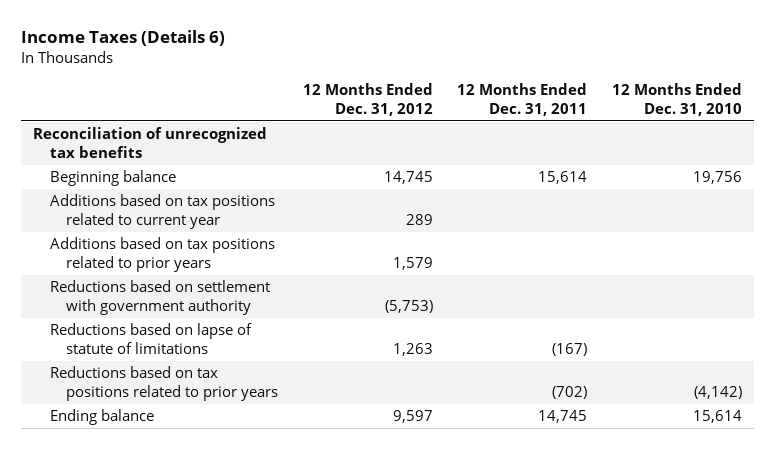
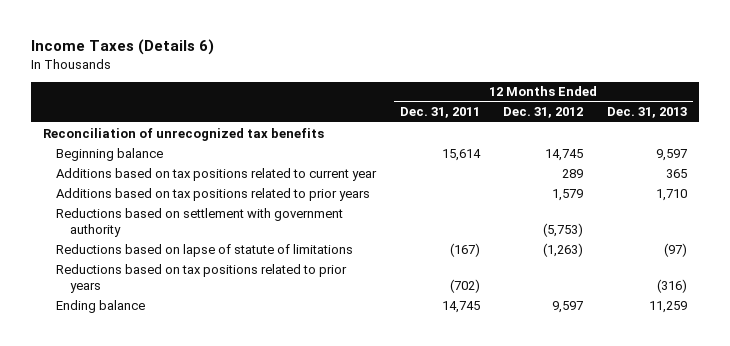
[611,82,742,116] 12 Months Ended Dec. 31, 2010 -> none
none -> [606,107,687,119] Dec. 31, 2013
[392,343,433,357] 1,263 -> [543,242,584,257] (1,263)

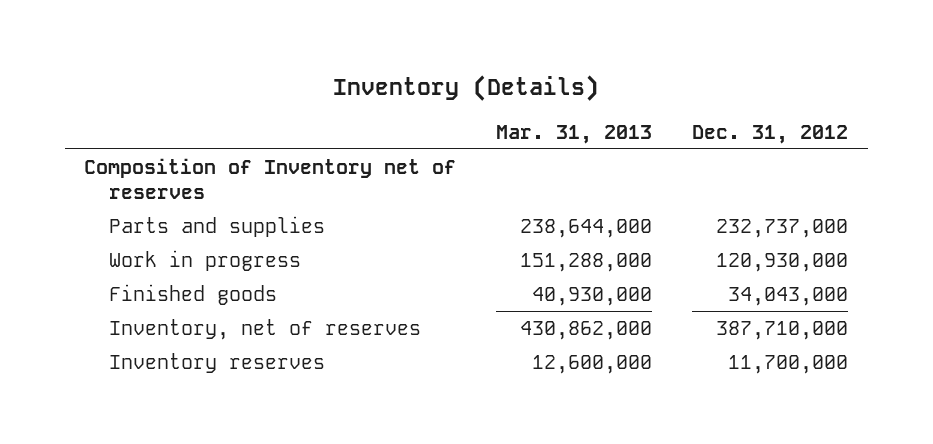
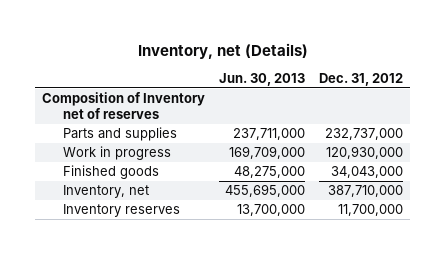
[333,75,600,102] Inventory (Details) -> [137,42,308,59] Inventory, net (Details)
[496,124,653,144] Mar. 31, 2013 -> none
none -> [219,72,306,86] Jun. 30, 2013
[109,318,422,340] Inventory, net of reserves -> [62,185,149,199] Inventory, net

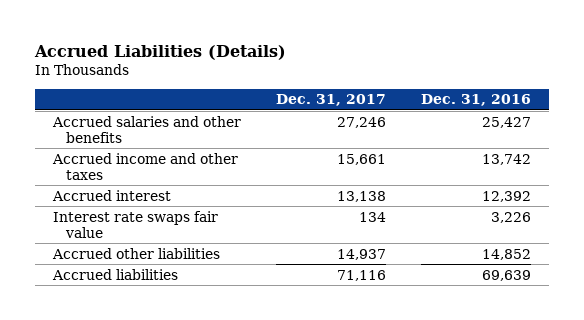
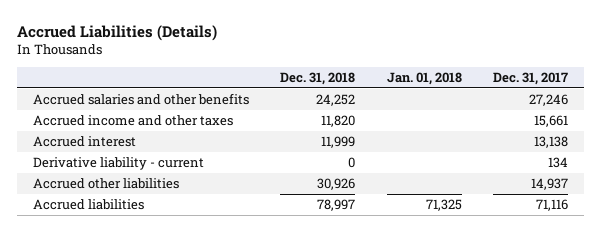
[421,94,532,107] Dec. 31, 2016 -> none
none -> [280,72,356,86] Dec. 31, 2018
none -> [386,72,462,86] Jan. 01, 2018
[52,210,218,238] Interest rate swaps fair value -> [32,156,204,170] Derivative liability - current

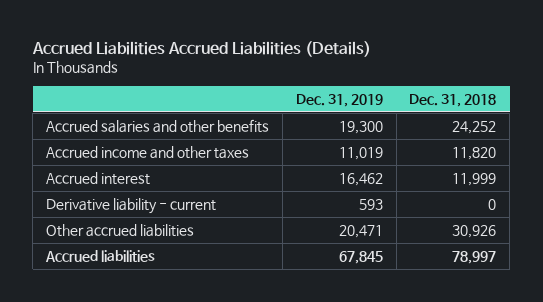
[17,25,218,42] Accrued Liabilities (Details) -> [31,40,371,57] Accrued Liabilities Accrued Liabilities (Details)
[386,72,462,86] Jan. 01, 2018 -> none
[492,72,568,86] Dec. 31, 2017 -> none
none -> [295,93,383,107] Dec. 31, 2019
[32,177,179,189] Accrued other liabilities -> [46,223,195,237] Other accrued liabilities

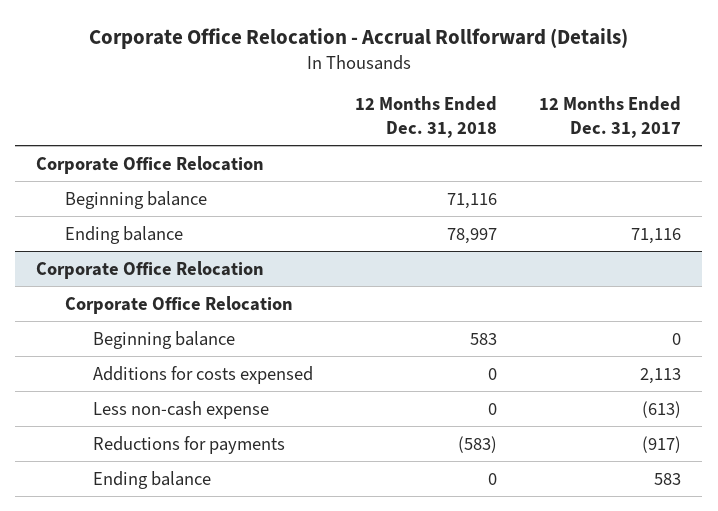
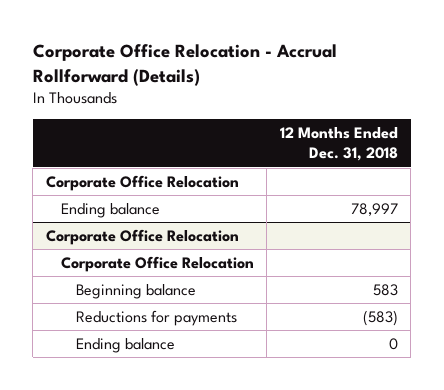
[539,96,682,139] 12 Months Ended Dec. 31, 2017 -> none
[64,190,207,209] Beginning balance -> none
[92,365,313,384] Additions for costs expensed -> none
[92,400,269,419] Less non-cash expense -> none

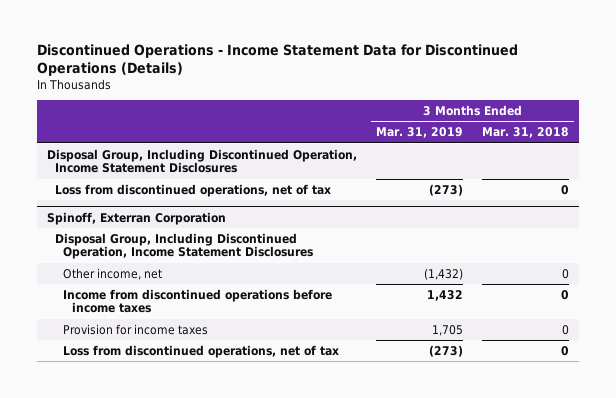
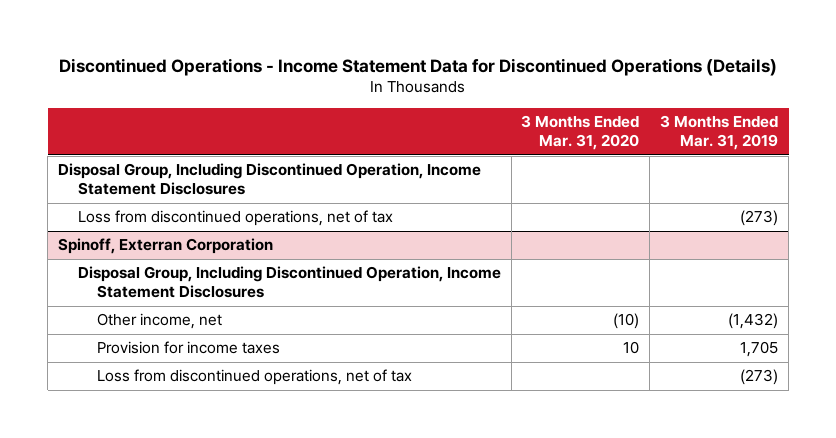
[482,127,570,139] Mar. 31, 2018 -> none
none -> [521,115,640,150] 3 Months Ended Mar. 31, 2020
[63,288,333,314] Income from discontinued operations before income taxes -> none

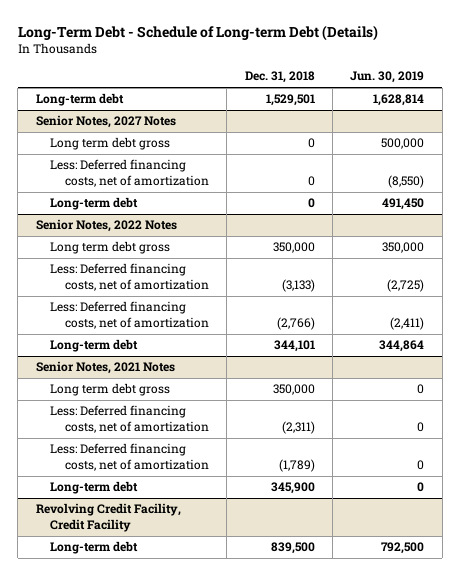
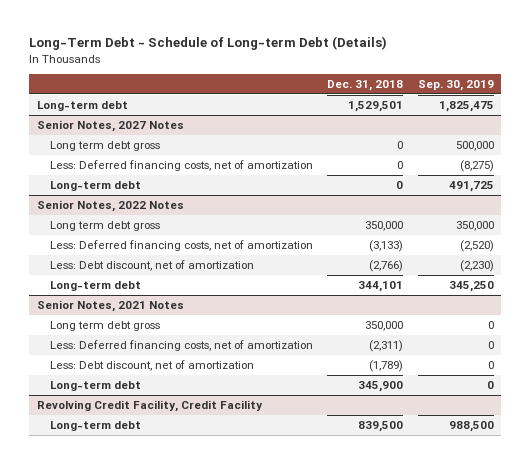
[350,71,425,84] Jun. 30, 2019 -> none
none -> [417,80,494,92] Sep. 30, 2019
[50,301,209,329] Less: Deferred financing costs, net of amortization -> [49,259,254,271] Less: Debt discount, net of amortization
[50,443,209,471] Less: Deferred financing costs, net of amortization -> [49,359,254,371] Less: Debt discount, net of amortization

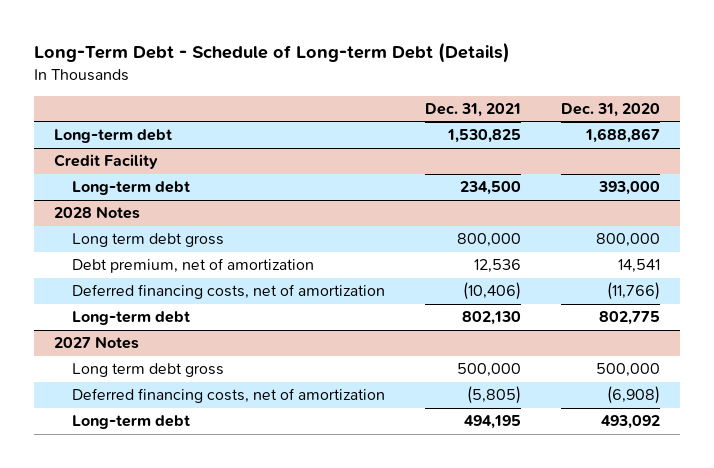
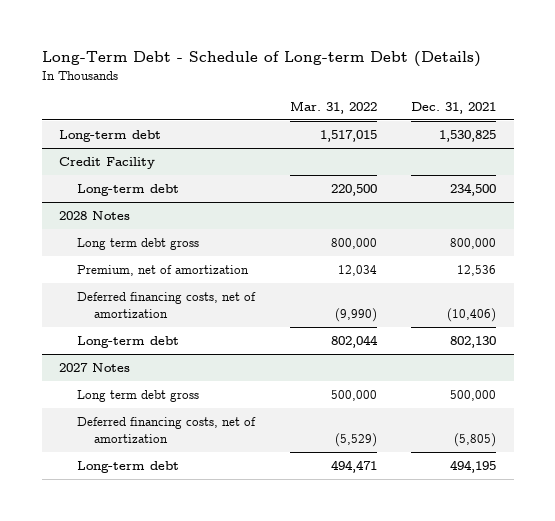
[561,102,661,117] Dec. 31, 2020 -> none
none -> [289,101,377,115] Mar. 31, 2022
[72,258,315,274] Debt premium, net of amortization -> [76,264,249,276] Premium, net of amortization

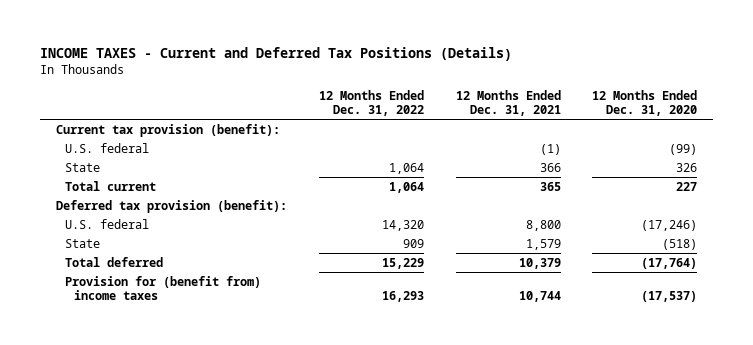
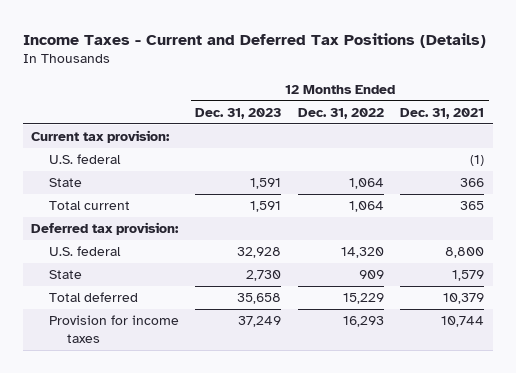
[40,47,513,62] INCOME TAXES - Current and Deferred Tax Positions (Details) -> [22,32,486,48] Income Taxes - Current and Deferred Tax Positions (Details)
[592,90,698,116] 12 Months Ended Dec. 31, 2020 -> none
none -> [195,107,282,119] Dec. 31, 2023
[55,123,280,137] Current tax provision (benefit): -> [31,130,171,144] Current tax provision:
[55,199,287,213] Deferred tax provision (benefit): -> [31,222,180,236] Deferred tax provision:
[65,275,262,300] Provision for (benefit from) income taxes -> [48,315,179,344] Provision for income taxes

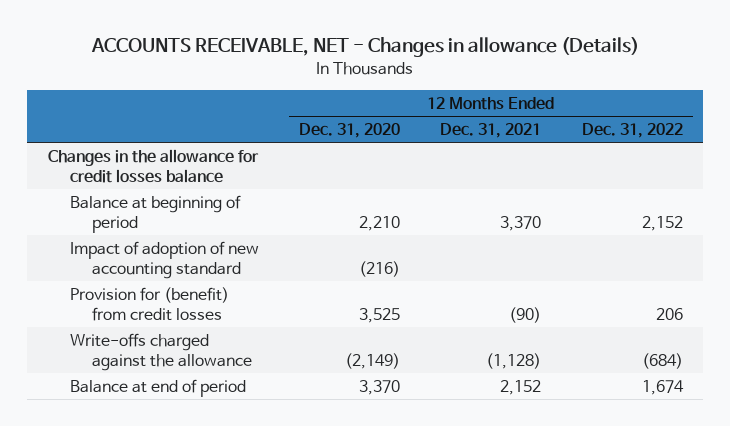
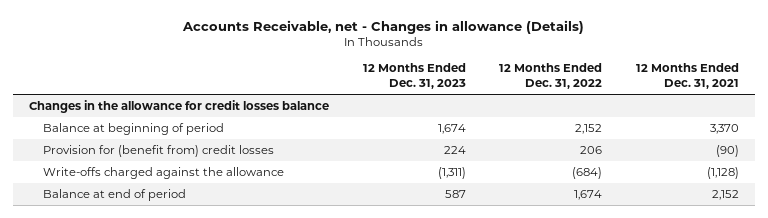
[91,37,640,58] ACCOUNTS RECEIVABLE, NET - Changes in allowance (Details) -> [181,19,584,34] Accounts Receivable, net - Changes in allowance (Details)
[299,123,401,139] Dec. 31, 2020 -> none
none -> [362,63,466,90] 12 Months Ended Dec. 31, 2023
[69,240,259,280] Impact of adoption of new accounting standard -> none
[69,286,229,322] Provision for (benefit) from credit losses -> [42,145,274,158] Provision for (benefit from) credit losses

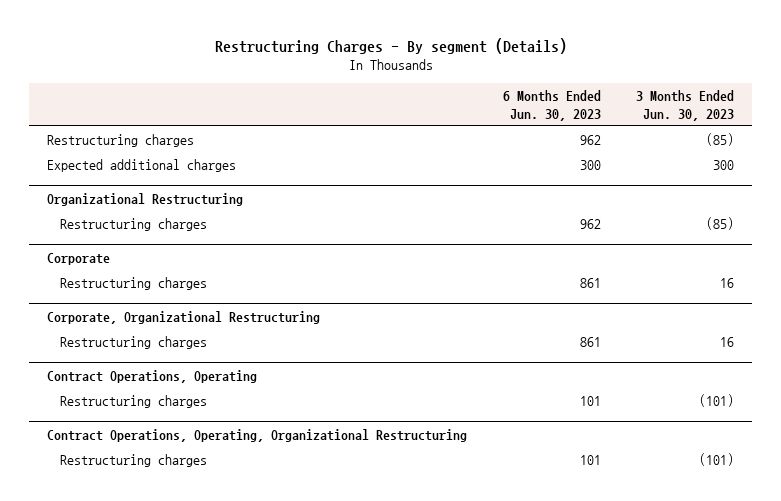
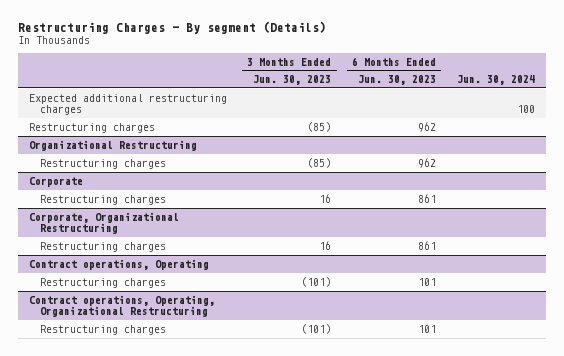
none -> [457,75,536,86] Jun. 30, 2024
none -> [28,93,227,115] Expected additional restructuring charges
[47,159,237,173] Expected additional charges -> none
[47,369,258,383] Contract Operations, Operating -> [28,258,209,270] Contract operations, Operating
[47,428,468,442] Contract Operations, Operating, Organizational Restructuring -> [28,294,215,317] Contract operations, Operating, Organizational Restructuring

